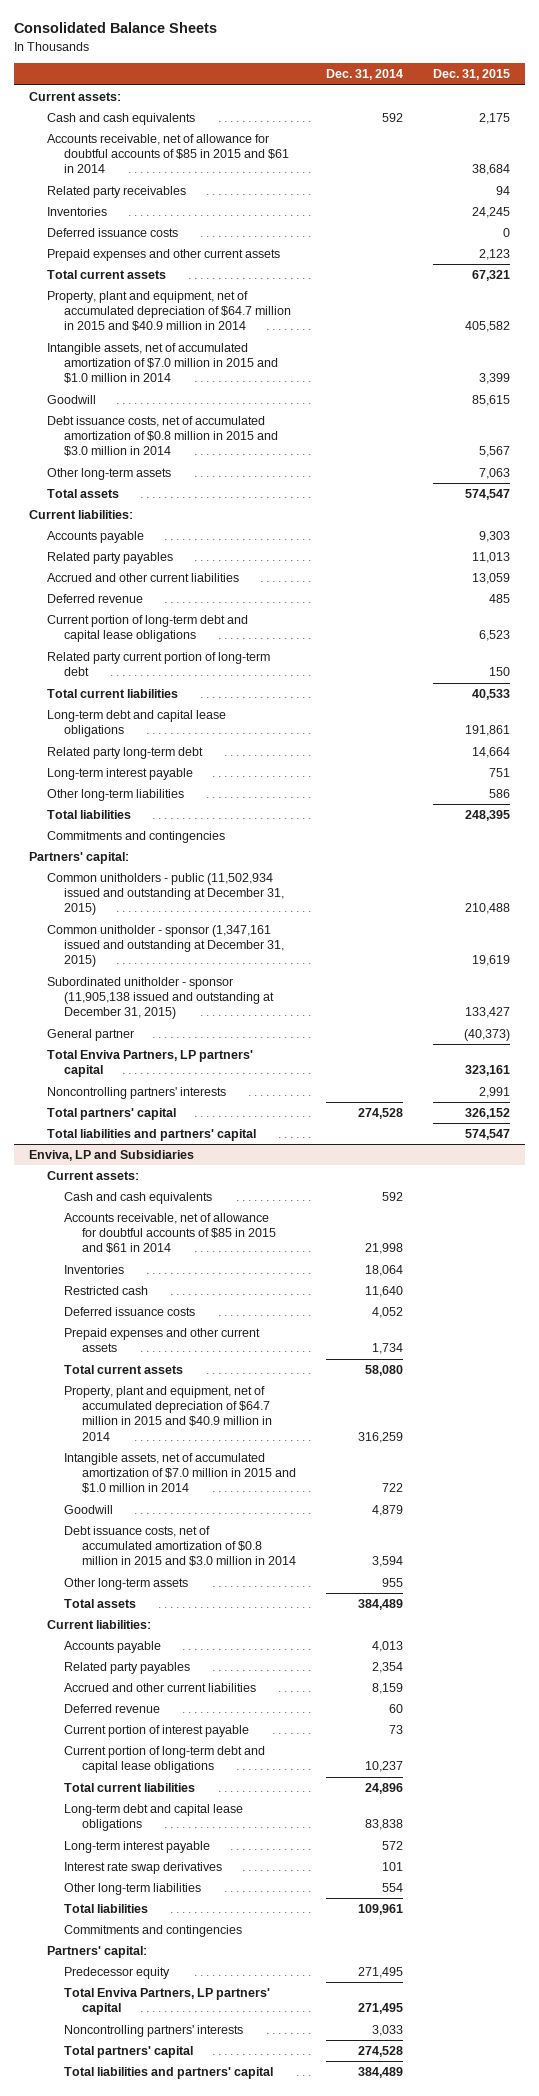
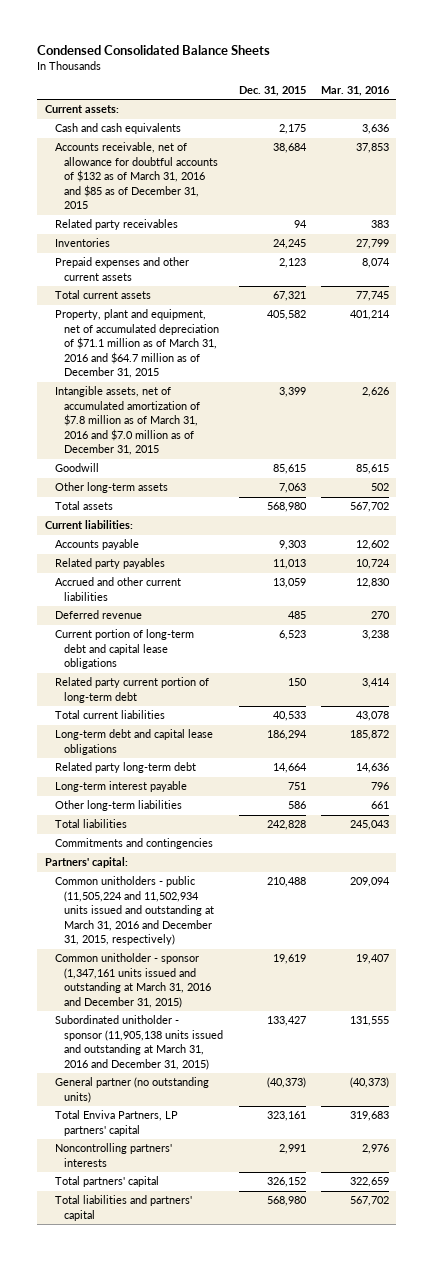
[13,22,217,34] Consolidated Balance Sheets -> [37,44,271,55] Condensed Consolidated Balance Sheets
[326,69,404,81] Dec. 31, 2014 -> none
none -> [320,86,390,97] Mar. 31, 2016
[46,134,290,174] Accounts receivable, net of allowance for doubtful accounts of $85 in 2015 and $61 in 2014 -> [54,142,219,210] Accounts receivable, net of allowance for doubtful accounts of $132 as of March 31, 2016 and $85 as of December 31, 2015
[46,228,178,238] Deferred issuance costs -> none
[46,291,292,332] Property, plant and equipment, net of accumulated depreciation of $64.7 million in 2015 and $40.9 million in 2014 -> [54,309,220,379] Property, plant and equipment, net of accumulated depreciation of $71.1 million as of March 31, 2016 and $64.7 million as of December 31, 2015
[46,343,279,384] Intangible assets, net of accumulated amortization of $7.0 million in 2015 and $1.0 million in 2014 -> [54,386,201,456] Intangible assets, net of accumulated amortization of $7.8 million as of March 31, 2016 and $7.0 million as of December 31, 2015
[46,416,279,457] Debt issuance costs, net of accumulated amortization of $0.8 million in 2015 and $3.0 million in 2014 -> none
[465,489,511,501] 574,547 -> [266,502,307,513] 568,980
[465,725,511,737] 191,861 -> [266,730,307,741] 186,294
[465,810,511,822] 248,395 -> [266,820,306,831] 242,828
[46,873,285,916] Common unitholders - public (11,502,934 issued and outstanding at December 31, 2015) -> [54,876,215,946] Common unitholders - public (11,505,224 and 11,502,934 units issued and outstanding at March 31, 2016 and December 31, 2015, respectively)
[46,925,285,968] Common unitholder - sponsor (1,347,161 issued and outstanding at December 31, 2015) -> [54,953,212,1008] Common unitholder - sponsor (1,347,161 units issued and outstanding at March 31, 2016 and December 31, 2015)
[46,977,275,1020] Subordinated unitholder - sponsor (11,905,138 issued and outstanding at December 31, 2015) -> [54,1015,224,1070] Subordinated unitholder - sponsor (11,905,138 units issued and outstanding at March 31, 2016 and December 31, 2015)
[46,1029,134,1042] General partner -> [54,1077,209,1103] General partner (no outstanding units)
[28,1150,194,1162] Enviva, LP and Subsidiaries -> none
[46,1171,139,1181] Current assets: -> none
[64,1192,213,1205] Cash and cash equivalents -> none
[64,1213,277,1254] Accounts receivable, net of allowance for doubtful accounts of $85 in 2015 and $61 in 2014 -> none
[64,1265,125,1275] Inventories -> none
[64,1286,149,1296] Restricted cash -> none
[64,1307,196,1317] Deferred issuance costs -> none
[64,1328,261,1353] Prepaid expenses and other current assets -> none
[64,1365,184,1375] Total current assets -> none
[64,1386,273,1441] Property, plant and equipment, net of accumulated depreciation of $64.7 million in 2015 and $40.9 million in 2014 -> none
[64,1453,297,1494] Intangible assets, net of accumulated amortization of $7.0 million in 2015 and $1.0 million in 2014 -> none
[64,1505,114,1515] Goodwill -> none
[64,1526,297,1567] Debt issuance costs, net of accumulated amortization of $0.8 million in 2015 and $3.0 million in 2014 -> none
[64,1578,189,1591] Other long-term assets -> none
[64,1599,137,1609] Total assets -> none
[46,1620,151,1630] Current liabilities: -> none
[64,1641,162,1654] Accounts payable -> none
[64,1662,191,1675] Related party payables -> none
[64,1683,257,1693] Accrued and other current liabilities -> none
[64,1704,161,1714] Deferred revenue -> none
[64,1725,250,1738] Current portion of interest payable -> none
[64,1746,266,1774] Current portion of long-term debt and capital lease obligations -> none
[64,1783,196,1793] Total current liabilities -> none
[64,1804,244,1832] Long-term debt and capital lease obligations -> none
[64,1841,211,1854] Long-term interest payable -> none
[64,1862,223,1875] Interest rate swap derivatives -> none
[64,1883,202,1896] Other long-term liabilities -> none
[64,1904,149,1914] Total liabilities -> none
[64,1925,243,1938] Commitments and contingencies -> none
[46,1946,147,1959] Partners' capital: -> none
[64,1967,171,1980] Predecessor equity -> none
[64,1988,271,2016] Total Enviva Partners, LP partners' capital -> none
[64,2025,244,2038] Noncontrolling partners' interests -> none
[64,2046,194,2059] Total partners' capital -> none
[64,2067,274,2080] Total liabilities and partners' capital -> none
[465,1129,511,1141] 574,547 -> [266,1196,307,1207] 568,980

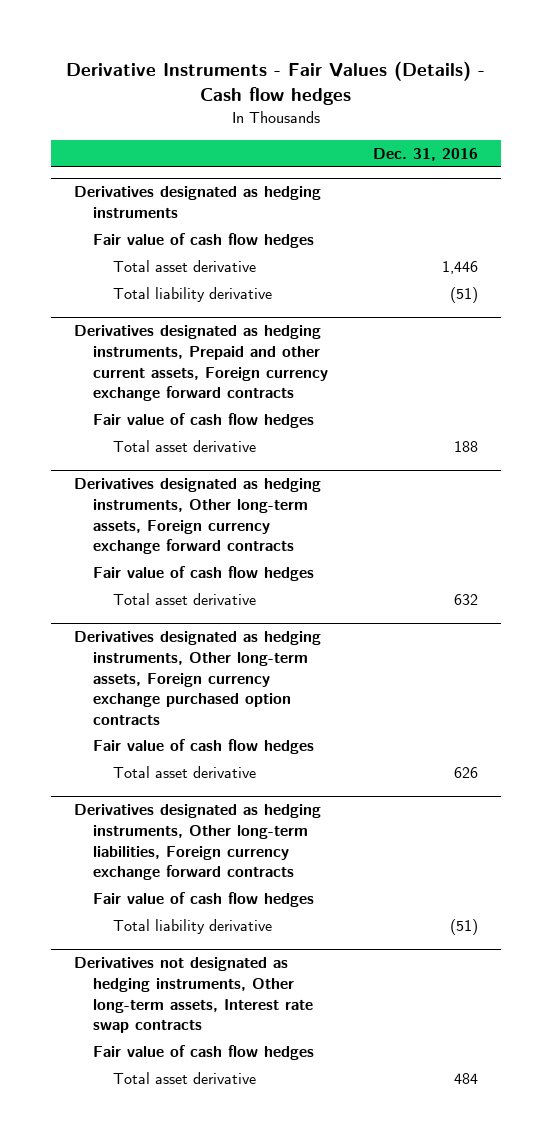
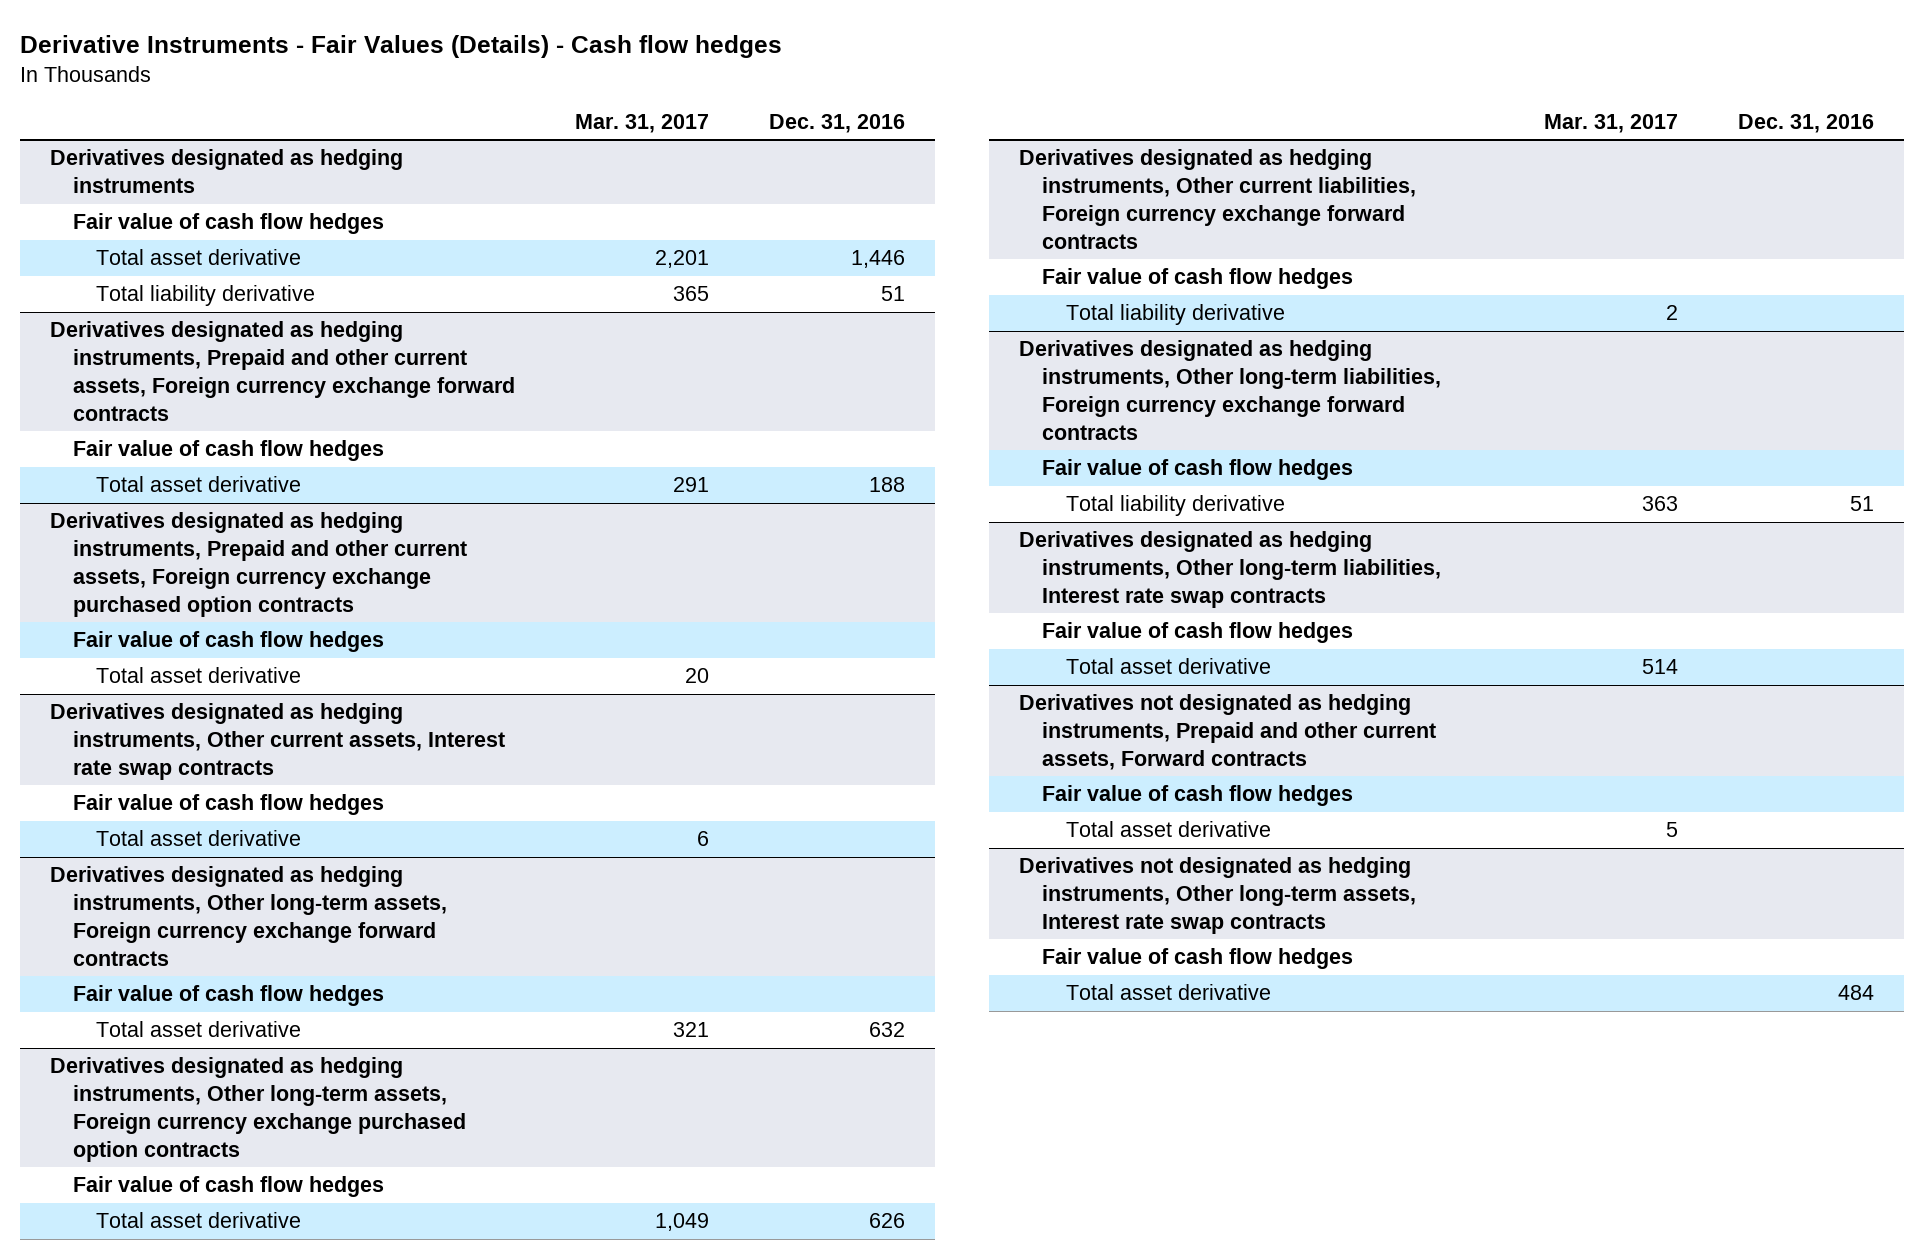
none -> [575,113,710,133] Mar. 31, 2017
[450,287,479,304] (51) -> [881,286,906,302] 51
none -> [49,512,468,617] Derivatives designated as hedging instruments, Prepaid and other current assets, Foreign currency exchange purchased option contracts
none -> [73,631,385,653] Fair value of cash flow hedges
none -> [96,667,302,684] Total asset derivative
none -> [49,703,506,780] Derivatives designated as hedging instruments, Other current assets, Interest rate swap contracts
none -> [73,794,385,816] Fair value of cash flow hedges
none -> [96,830,302,847] Total asset derivative
none -> [1018,149,1417,249] Derivatives designated as hedging instruments, Other current liabilities, Foreign currency exchange forward contracts
none -> [1042,268,1354,290] Fair value of cash flow hedges
none -> [1065,304,1285,326] Total liability derivative
[450,919,479,936] (51) -> [1850,496,1875,512] 51
none -> [1018,531,1442,608] Derivatives designated as hedging instruments, Other long-term liabilities, Interest rate swap contracts
none -> [1042,622,1354,644] Fair value of cash flow hedges
none -> [1065,658,1271,675] Total asset derivative
none -> [1018,694,1437,770] Derivatives not designated as hedging instruments, Prepaid and other current assets, Forward contracts
none -> [1042,785,1354,807] Fair value of cash flow hedges
none -> [1065,821,1271,838] Total asset derivative

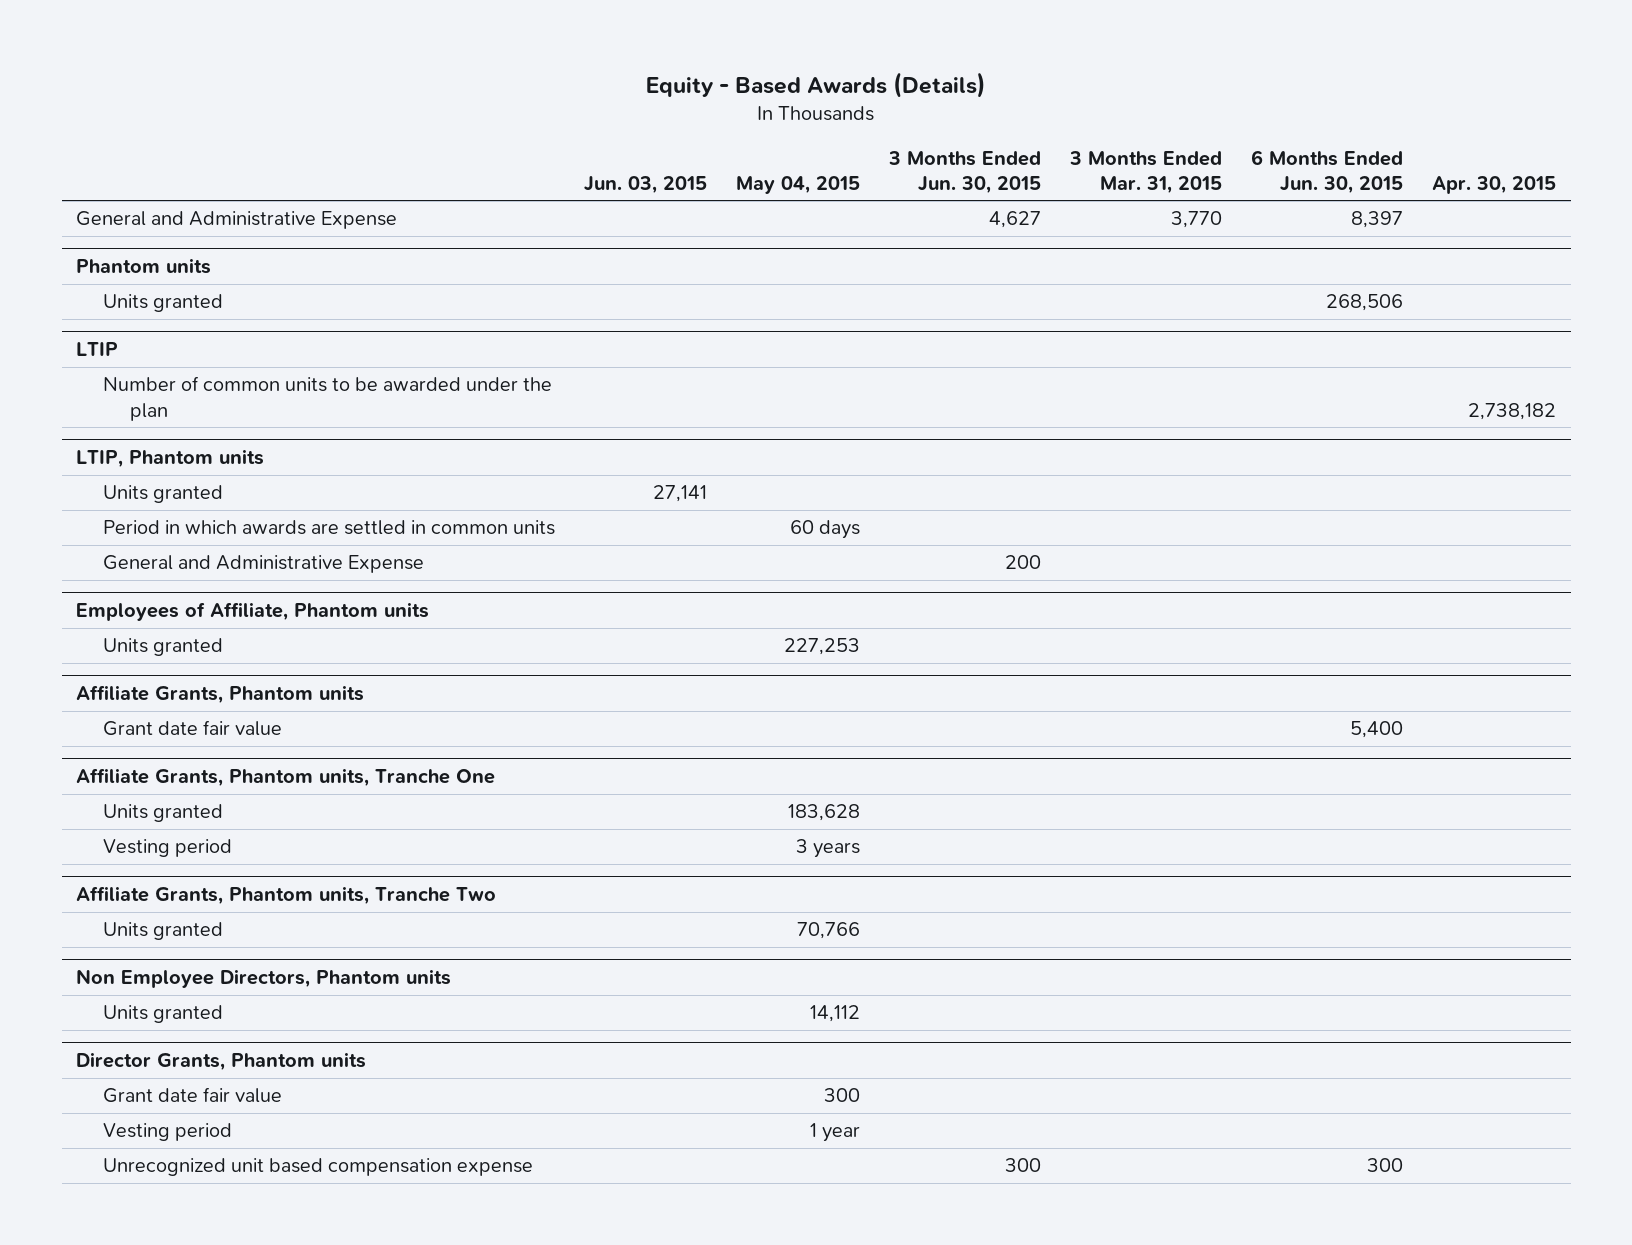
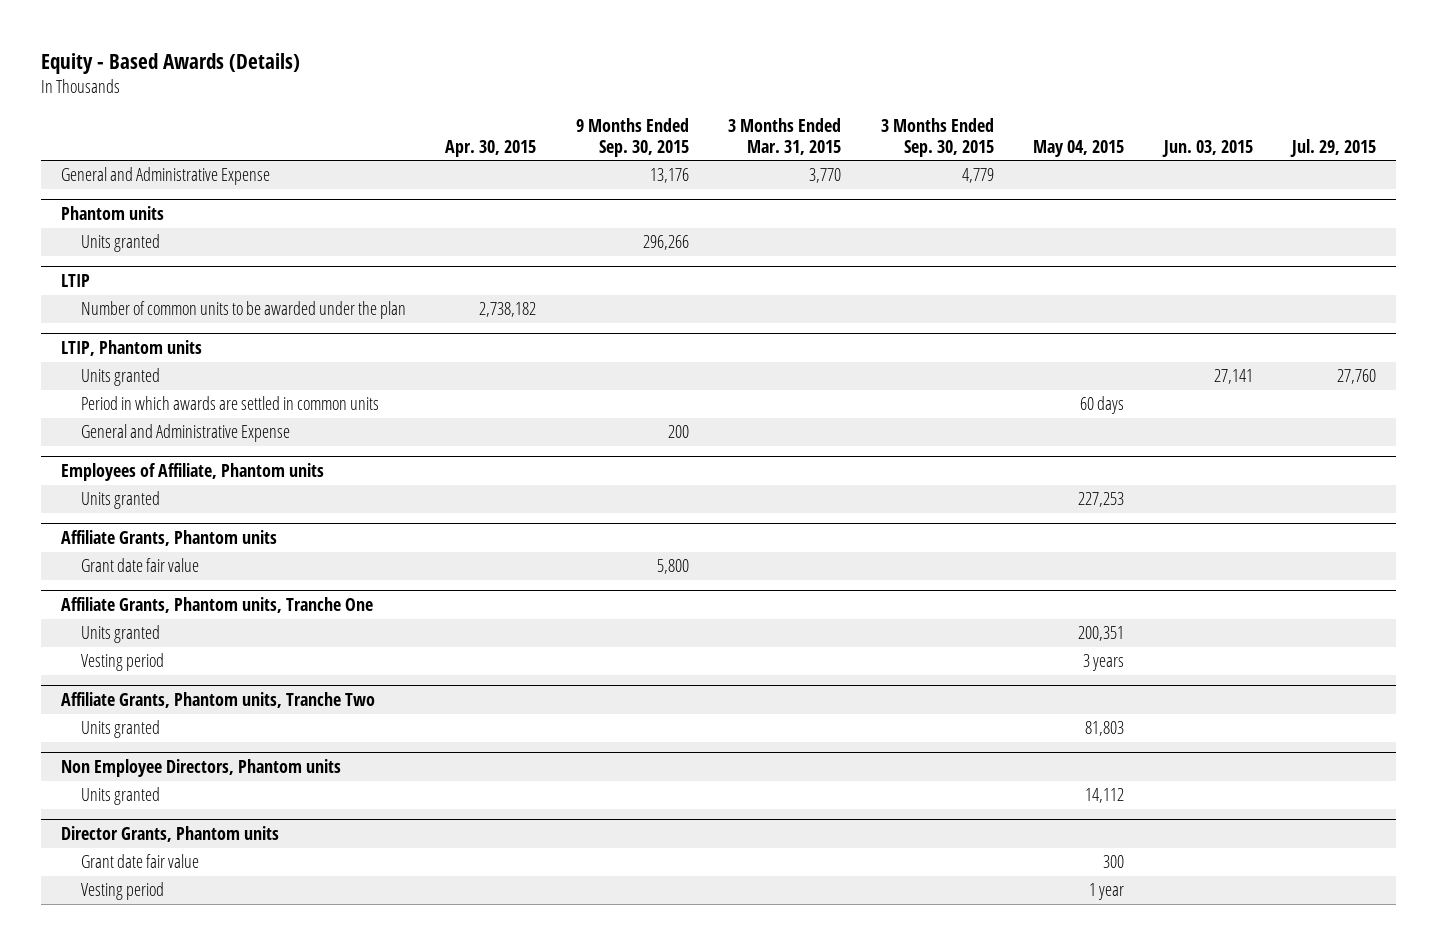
[888,150,1042,194] 3 Months Ended Jun. 30, 2015 -> none
[1251,149,1404,194] 6 Months Ended Jun. 30, 2015 -> none
none -> [575,117,689,157] 9 Months Ended Sep. 30, 2015
none -> [880,117,994,157] 3 Months Ended Sep. 30, 2015
none -> [1290,138,1377,157] Jul. 29, 2015
[788,804,861,822] 183,628 -> [1078,626,1125,642] 200,351
[797,922,861,940] 70,766 -> [1085,721,1125,737] 81,803
[102,1158,533,1177] Unrecognized unit based compensation expense -> none

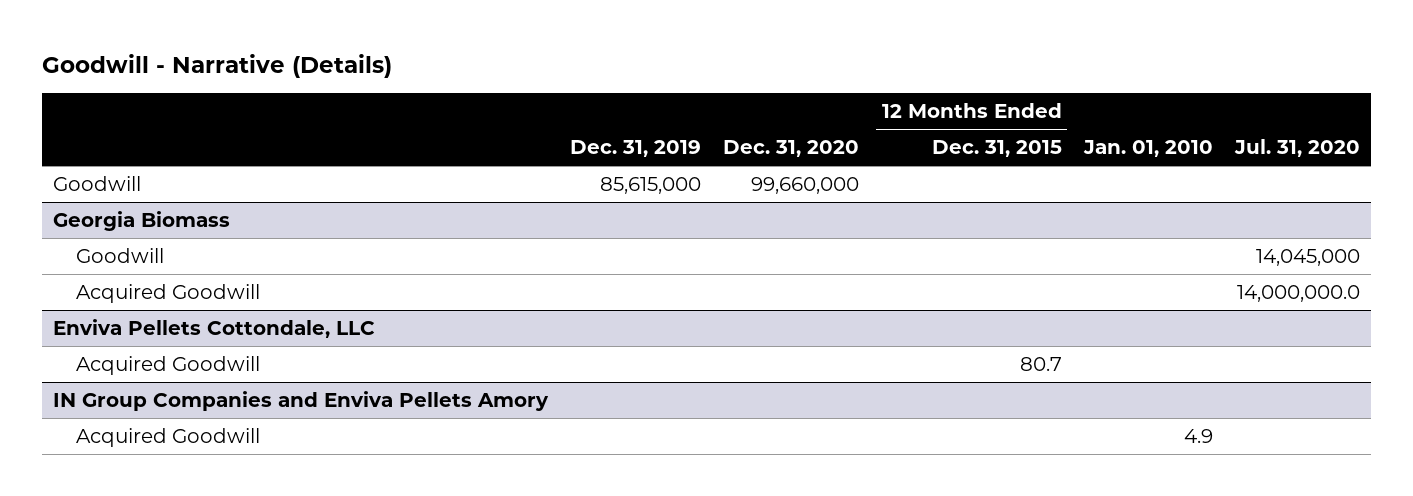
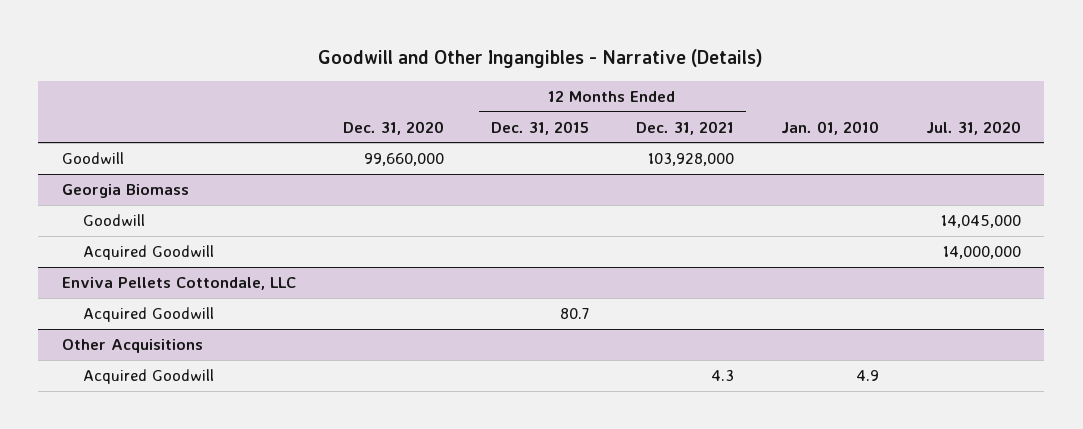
[41,54,392,79] Goodwill - Narrative (Details) -> [318,49,764,69] Goodwill and Other Ingangibles - Narrative (Details)
[570,140,702,158] Dec. 31, 2019 -> none
none -> [635,120,734,135] Dec. 31, 2021
[1237,285,1361,303] 14,000,000.0 -> [942,245,1021,259] 14,000,000
[53,391,550,412] IN Group Companies and Enviva Pellets Amory -> [61,338,203,353] Other Acquisitions

